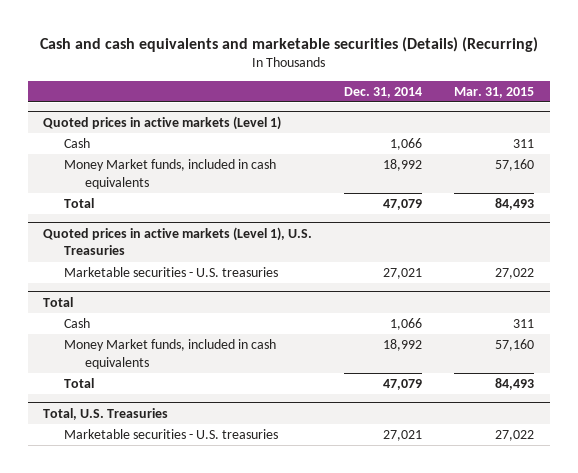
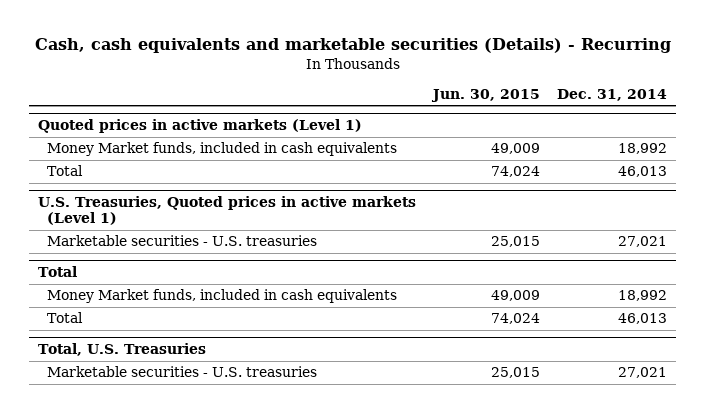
[39,36,538,52] Cash and cash equivalents and marketable securities (Details) (Recurring) -> [34,38,671,54] Cash, cash equivalents and marketable securities (Details) - Recurring
[454,86,535,98] Mar. 31, 2015 -> none
none -> [431,88,541,102] Jun. 30, 2015
[64,137,91,148] Cash -> none
[383,198,423,210] 47,079 -> [618,166,668,178] 46,013
[43,226,313,256] Quoted prices in active markets (Level 1), U.S. Treasuries -> [37,196,416,226] U.S. Treasuries, Quoted prices in active markets (Level 1)
[64,317,91,328] Cash -> none
[383,378,423,390] 47,079 -> [618,313,668,325] 46,013

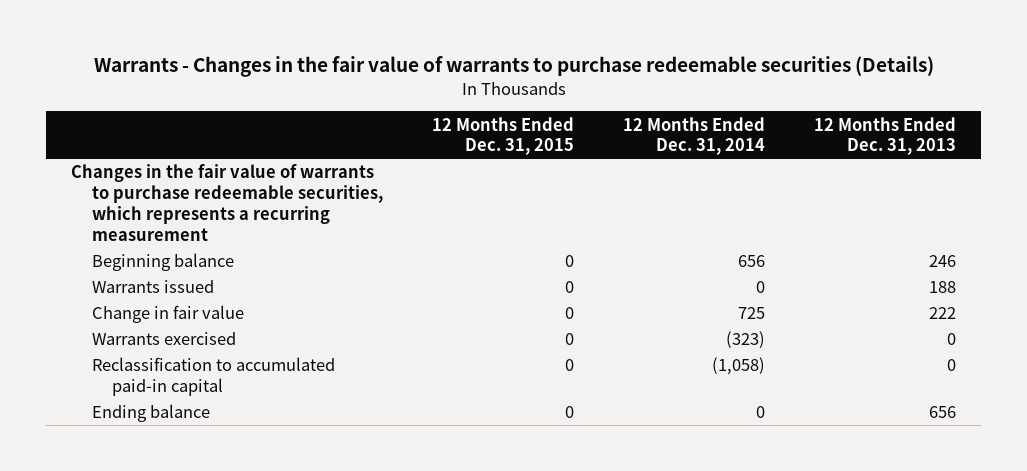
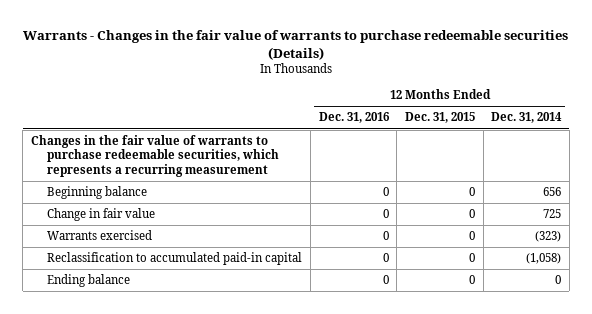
[814,116,957,156] 12 Months Ended Dec. 31, 2013 -> none
none -> [318,112,390,124] Dec. 31, 2016
[91,280,214,294] Warrants issued -> none

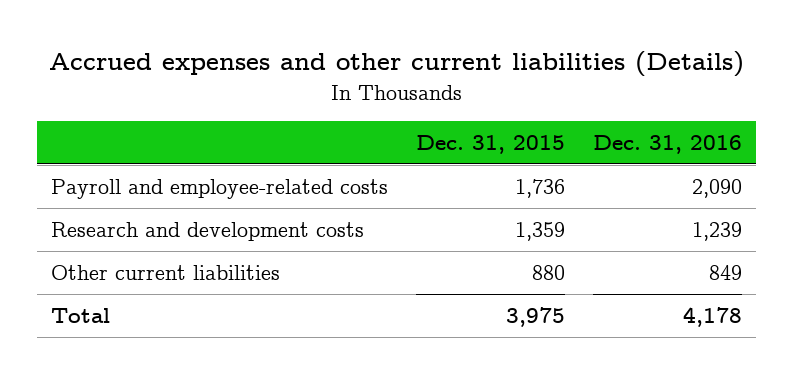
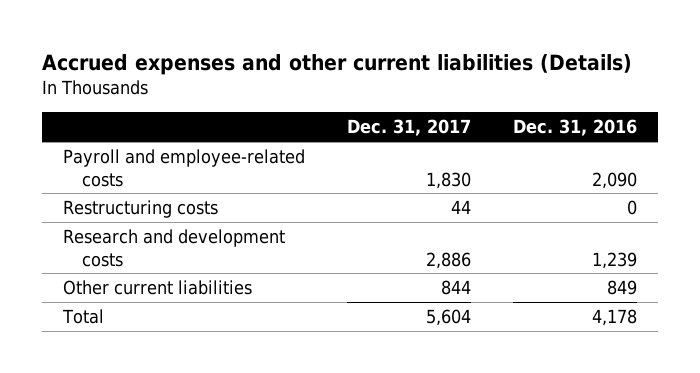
[416,134,566,154] Dec. 31, 2015 -> none
none -> [346,119,471,137] Dec. 31, 2017
none -> [62,200,218,219] Restructuring costs

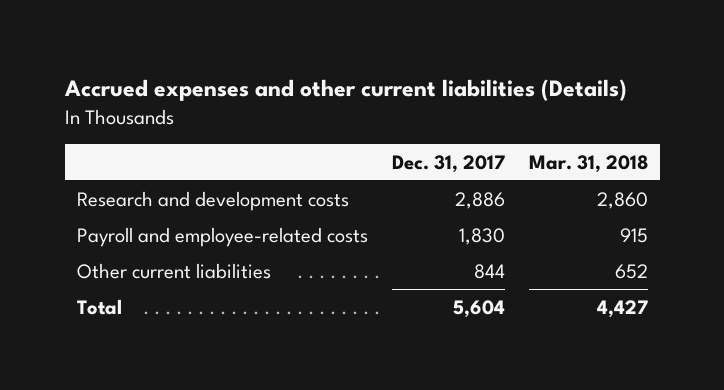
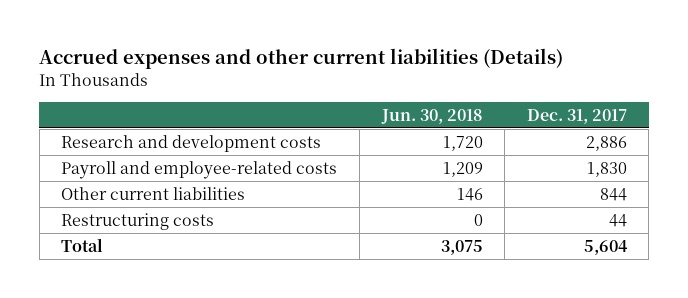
[528,154,648,173] Mar. 31, 2018 -> none
none -> [380,108,483,124] Jun. 30, 2018
none -> [61,212,215,230] Restructuring costs

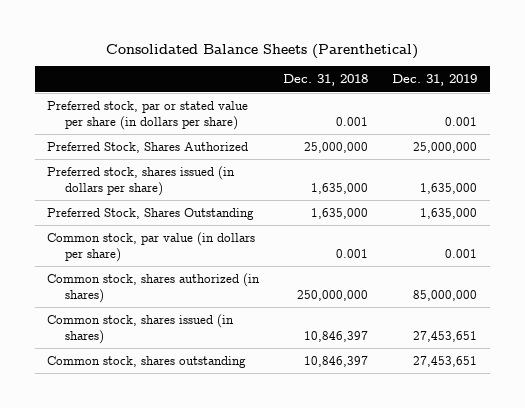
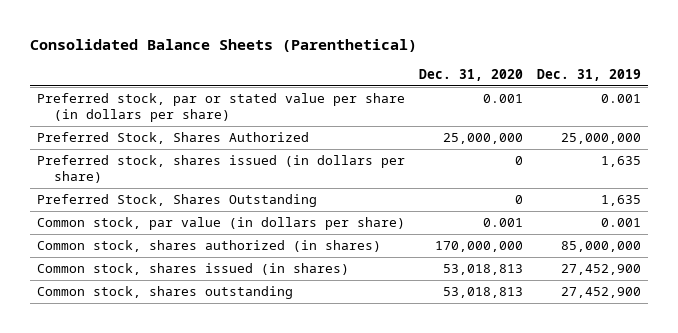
[283,74,369,87] Dec. 31, 2018 -> none
none -> [418,68,523,81] Dec. 31, 2020
[420,182,478,194] 1,635,000 -> [600,156,641,168] 1,635
[420,207,478,219] 1,635,000 -> [600,195,641,207] 1,635
[413,330,478,342] 27,453,651 -> [560,264,641,276] 27,452,900
[413,355,478,367] 27,453,651 -> [560,287,641,299] 27,452,900

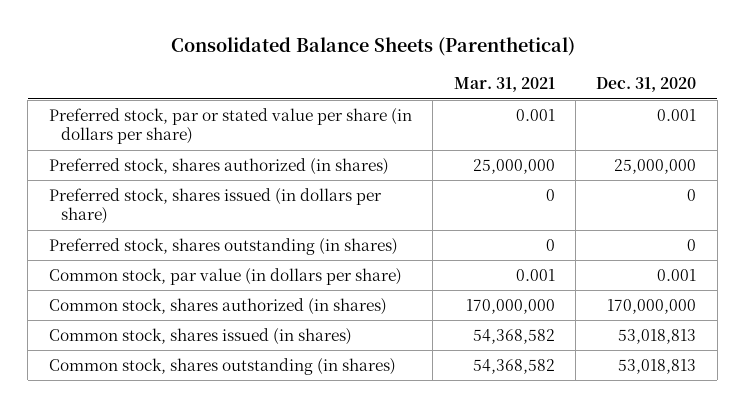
[536,68,641,81] Dec. 31, 2019 -> none
none -> [453,77,555,93] Mar. 31, 2021
[36,132,309,145] Preferred Stock, Shares Authorized -> [48,157,389,175] Preferred stock, shares authorized (in shares)
[36,194,317,208] Preferred Stock, Shares Outstanding -> [48,237,398,255] Preferred stock, shares outstanding (in shares)
[36,286,293,300] Common stock, shares outstanding -> [48,357,396,375] Common stock, shares outstanding (in shares)

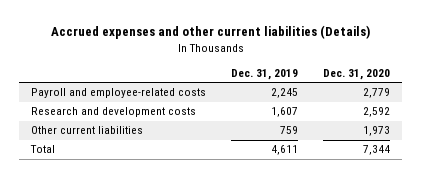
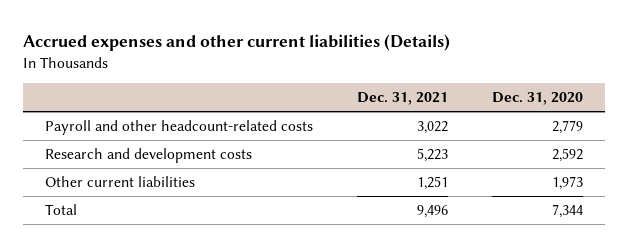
[231,68,299,80] Dec. 31, 2019 -> none
none -> [357,92,449,106] Dec. 31, 2021
[31,88,207,99] Payroll and employee-related costs -> [45,120,314,136] Payroll and other headcount-related costs

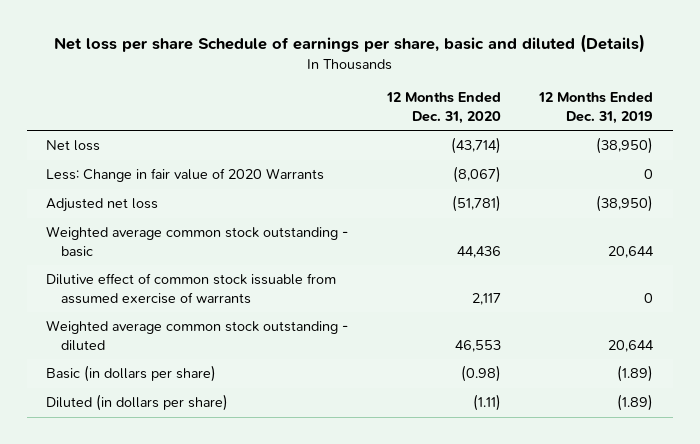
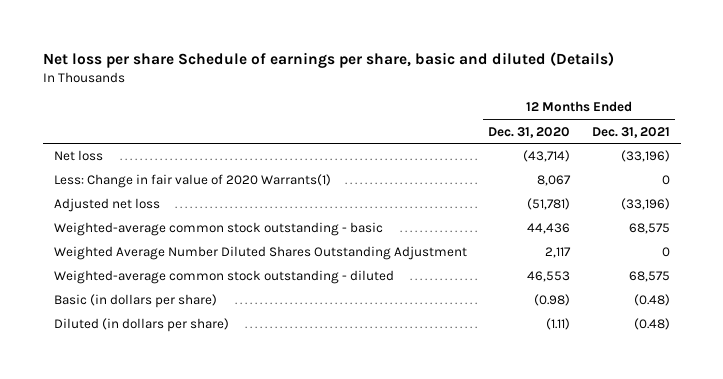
[538,92,654,124] 12 Months Ended Dec. 31, 2019 -> none
none -> [591,126,670,138] Dec. 31, 2021
[46,168,325,183] Less: Change in fair value of 2020 Warrants -> [53,174,331,189] Less: Change in fair value of 2020 Warrants(1)
[452,166,501,184] (8,067) -> [537,175,572,187] 8,067
[46,226,349,257] Weighted average common stock outstanding - basic -> [53,222,383,237] Weighted-average common stock outstanding - basic
[46,273,337,304] Dilutive effect of common stock issuable from assumed exercise of warrants -> [53,246,467,261] Weighted Average Number Diluted Shares Outstanding Adjustment
[46,320,349,351] Weighted average common stock outstanding - diluted -> [53,270,394,285] Weighted-average common stock outstanding - diluted

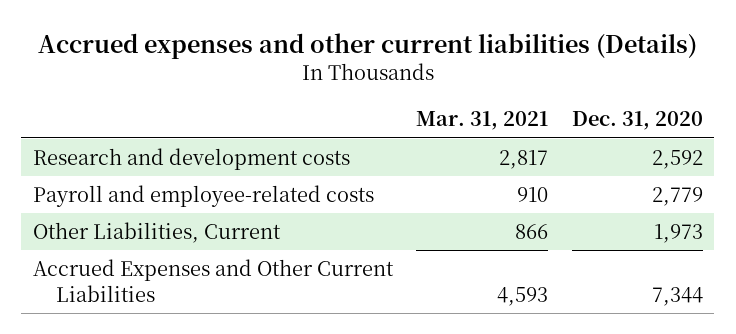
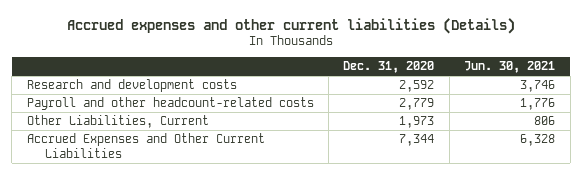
[416,111,549,131] Mar. 31, 2021 -> none
none -> [464,61,556,74] Jun. 30, 2021
[33,184,375,207] Payroll and employee-related costs -> [26,97,314,111] Payroll and other headcount-related costs

